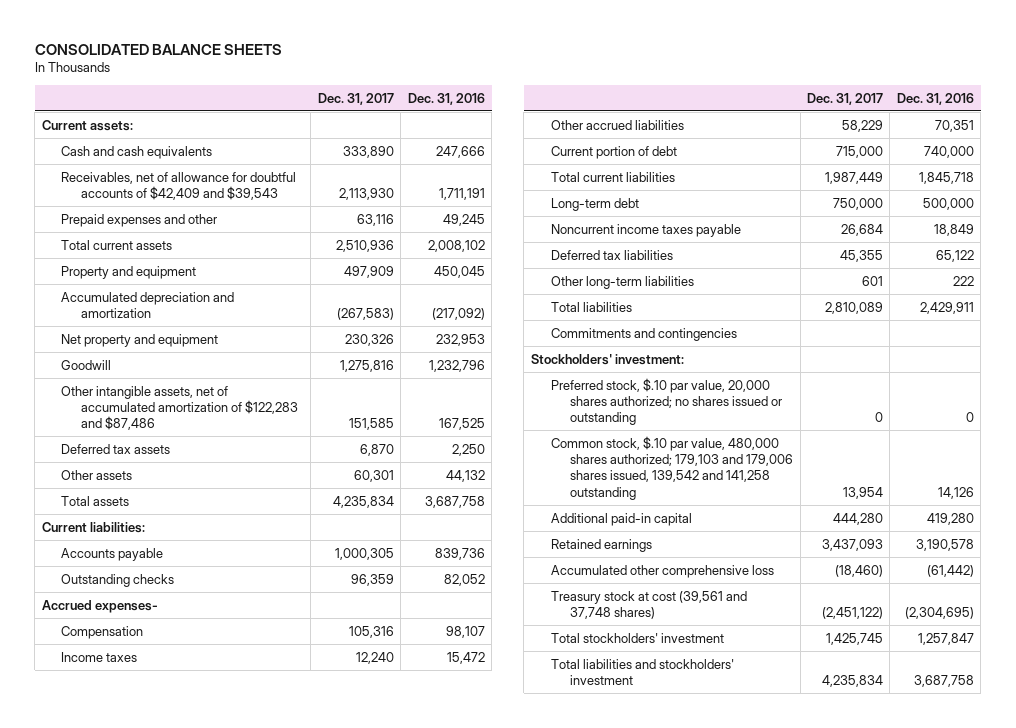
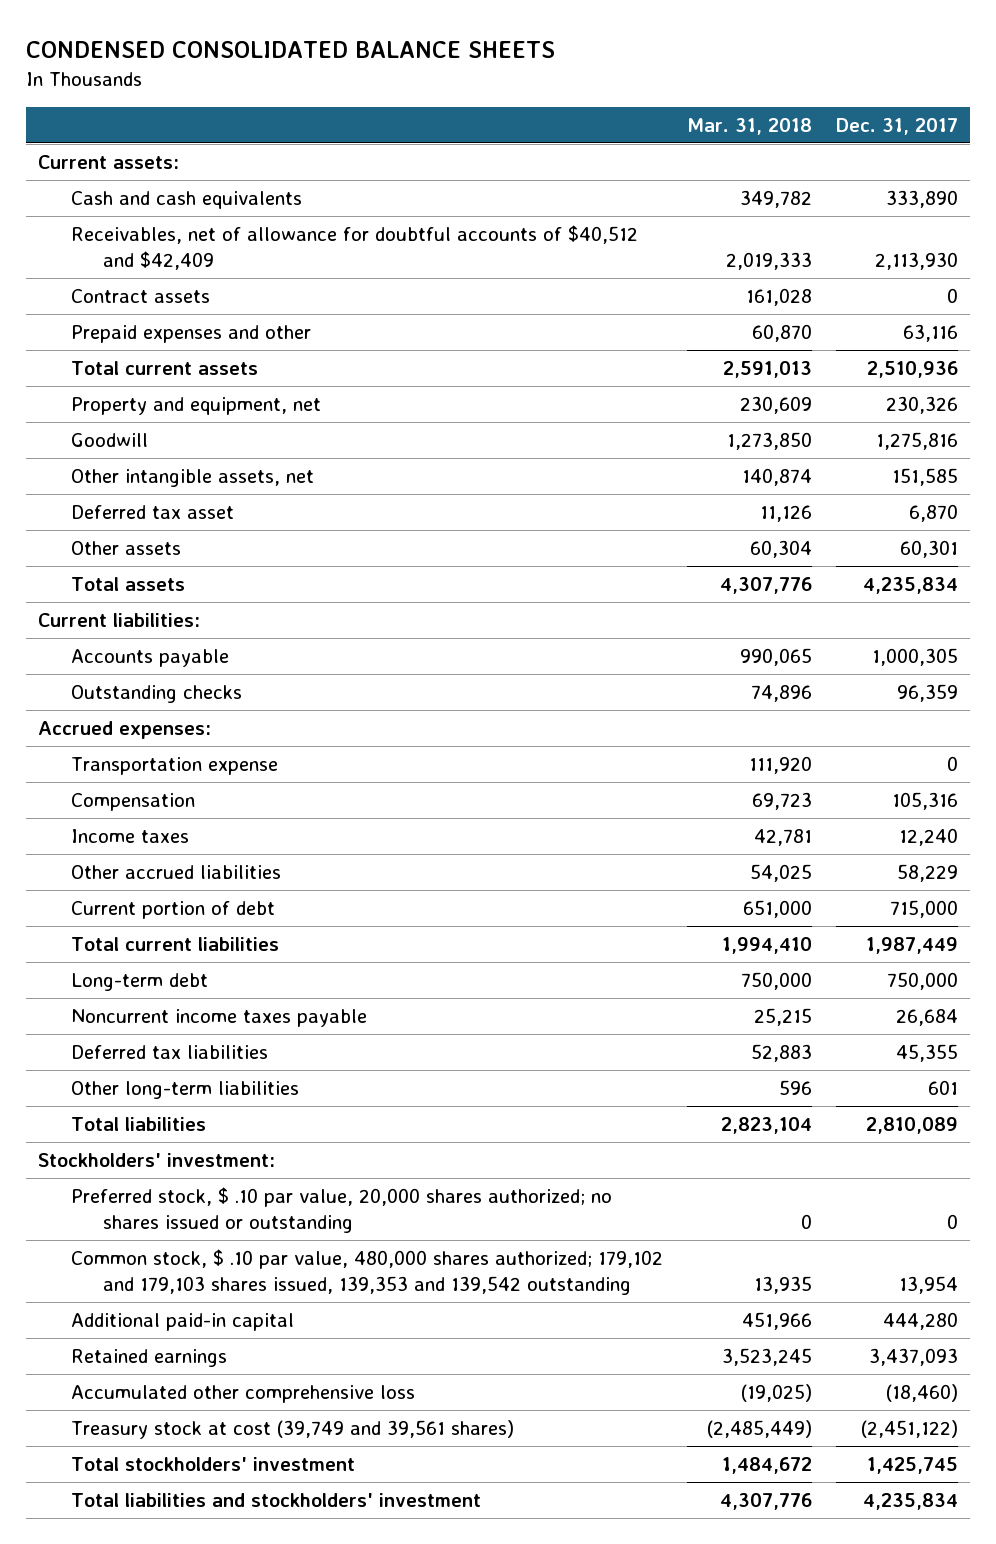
[34,43,282,55] CONSOLIDATED BALANCE SHEETS -> [26,41,556,59] CONDENSED CONSOLIDATED BALANCE SHEETS
[407,92,485,105] Dec. 31, 2016 -> none
none -> [686,117,812,135] Mar. 31, 2018
[61,171,297,200] Receivables, net of allowance for doubtful accounts of $42,409 and $39,543 -> [70,225,638,270] Receivables, net of allowance for doubtful accounts of $40,512 and $42,409
none -> [70,289,210,304] Contract assets
[61,265,197,279] Property and equipment -> none
[61,291,235,318] Accumulated depreciation and amortization -> none
[61,333,219,347] Net property and equipment -> [70,397,321,416] Property and equipment, net
[61,385,298,431] Other intangible assets, net of accumulated amortization of $122,283 and $87,486 -> [70,469,314,488] Other intangible assets, net
[61,443,171,454] Deferred tax assets -> [70,505,234,520] Deferred tax asset
[41,599,158,613] Accrued expenses- -> [38,721,212,740] Accrued expenses:
none -> [70,757,278,776] Transportation expense
[550,327,737,341] Commitments and contingencies -> none
[550,377,783,426] Preferred stock, $.10 par value, 20,000 shares authorized; no shares issued or outstanding -> [70,1187,612,1233] Preferred stock, $ .10 par value, 20,000 shares authorized; no shares issued or outstanding
[550,435,794,500] Common stock, $.10 par value, 480,000 shares authorized; 179,103 and 179,006 shares issued, 139,542 and 141,258 outstanding -> [70,1249,663,1295] Common stock, $ .10 par value, 480,000 shares authorized; 179,102 and 179,103 shares issued, 139,353 and 139,542 outstanding
[550,590,747,619] Treasury stock at cost (39,561 and 37,748 shares) -> [70,1420,514,1440] Treasury stock at cost (39,749 and 39,561 shares)

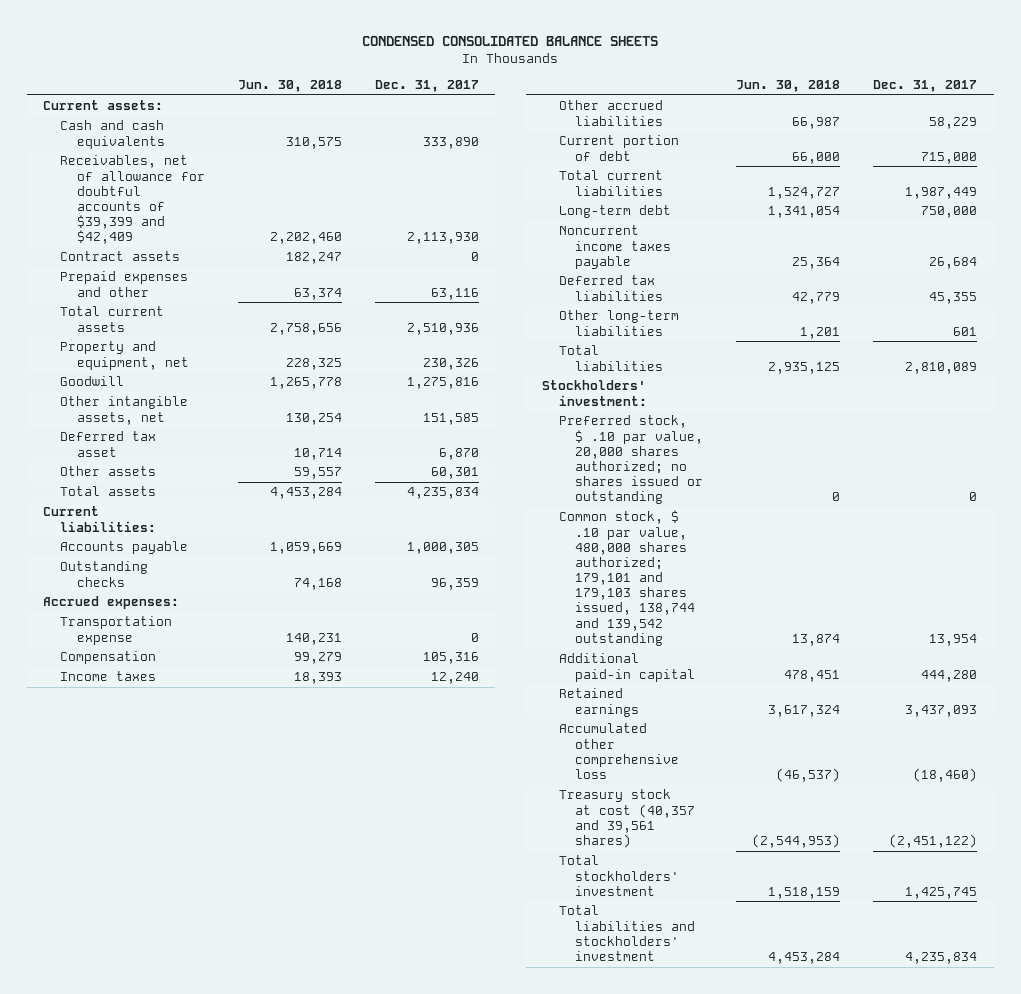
[686,117,812,135] Mar. 31, 2018 -> none
none -> [237,80,342,93] Jun. 30, 2018
[70,225,638,270] Receivables, net of allowance for doubtful accounts of $40,512 and $42,409 -> [60,155,205,245] Receivables, net of allowance for doubtful accounts of $39,399 and $42,409
[70,1249,663,1295] Common stock, $ .10 par value, 480,000 shares authorized; 179,102 and 179,103 shares issued, 139,353 and 139,542 outstanding -> [558,510,696,646] Common stock, $ .10 par value, 480,000 shares authorized; 179,101 and 179,103 shares issued, 138,744 and 139,542 outstanding
[70,1420,514,1440] Treasury stock at cost (39,749 and 39,561 shares) -> [558,789,696,848] Treasury stock at cost (40,357 and 39,561 shares)

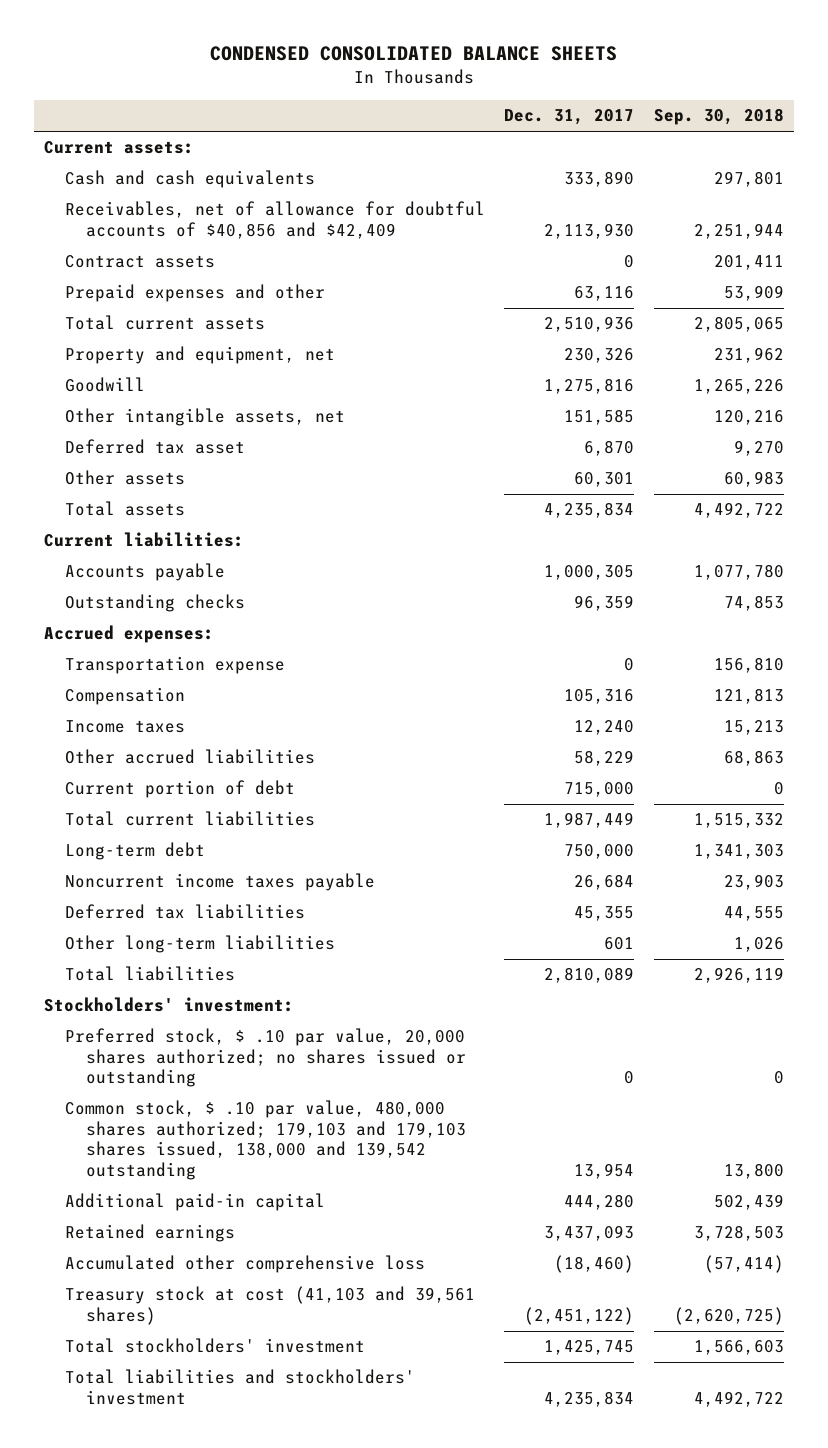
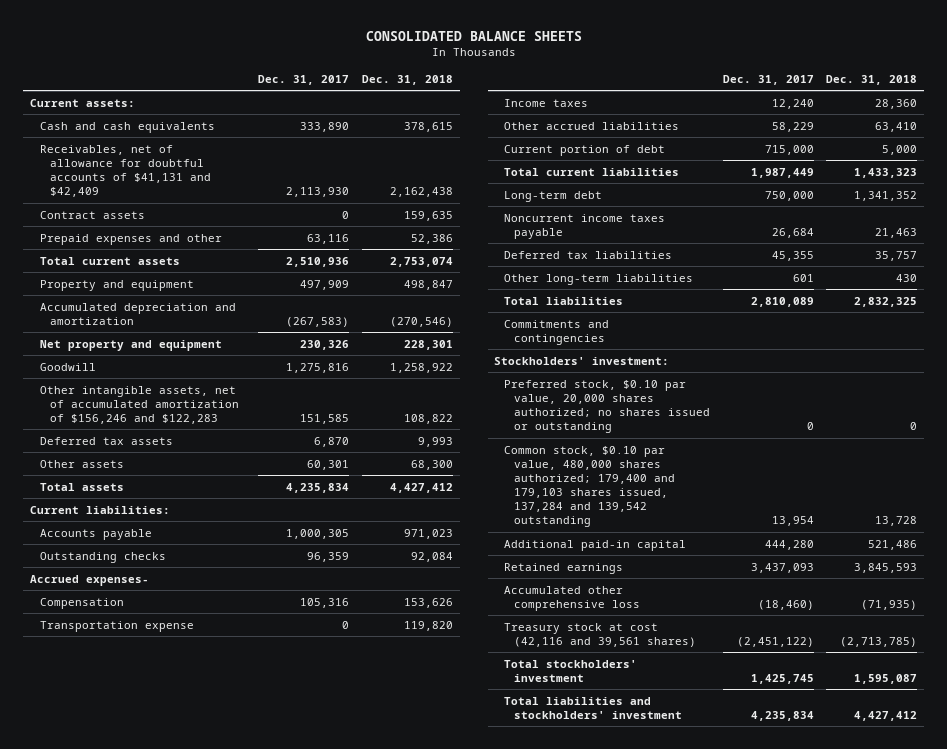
[209,46,617,62] CONDENSED CONSOLIDATED BALANCE SHEETS -> [365,30,582,41] CONSOLIDATED BALANCE SHEETS
[653,108,784,126] Sep. 30, 2018 -> none
none -> [362,74,454,85] Dec. 31, 2018
[65,201,486,239] Receivables, net of allowance for doubtful accounts of $40,856 and $42,409 -> [39,144,211,198] Receivables, net of allowance for doubtful accounts of $41,131 and $42,409
none -> [39,279,194,291] Property and equipment
none -> [39,302,236,325] Accumulated depreciation and amortization
[65,346,336,365] Property and equipment, net -> [39,339,222,351] Net property and equipment
[65,408,346,427] Other intangible assets, net -> [39,385,239,424] Other intangible assets, net of accumulated amortization of $156,246 and $122,283
[65,439,246,455] Deferred tax asset -> [39,436,173,445] Deferred tax assets
[44,625,215,644] Accrued expenses: -> [29,574,149,586] Accrued expenses-
[65,656,286,675] Transportation expense -> [39,620,194,632] Transportation expense
none -> [503,319,609,345] Commitments and contingencies
[65,1028,467,1088] Preferred stock, $ .10 par value, 20,000 shares authorized; no shares issued or outstanding -> [503,379,710,434] Preferred stock, $0.10 par value, 20,000 shares authorized; no shares issued or outstanding
[65,1100,467,1181] Common stock, $ .10 par value, 480,000 shares authorized; 179,103 and 179,103 shares issued, 138,000 and 139,542 outstanding -> [503,445,675,528] Common stock, $0.10 par value, 480,000 shares authorized; 179,400 and 179,103 shares issued, 137,284 and 139,542 outstanding
[65,1286,476,1325] Treasury stock at cost (41,103 and 39,561 shares) -> [503,622,696,647] Treasury stock at cost (42,116 and 39,561 shares)

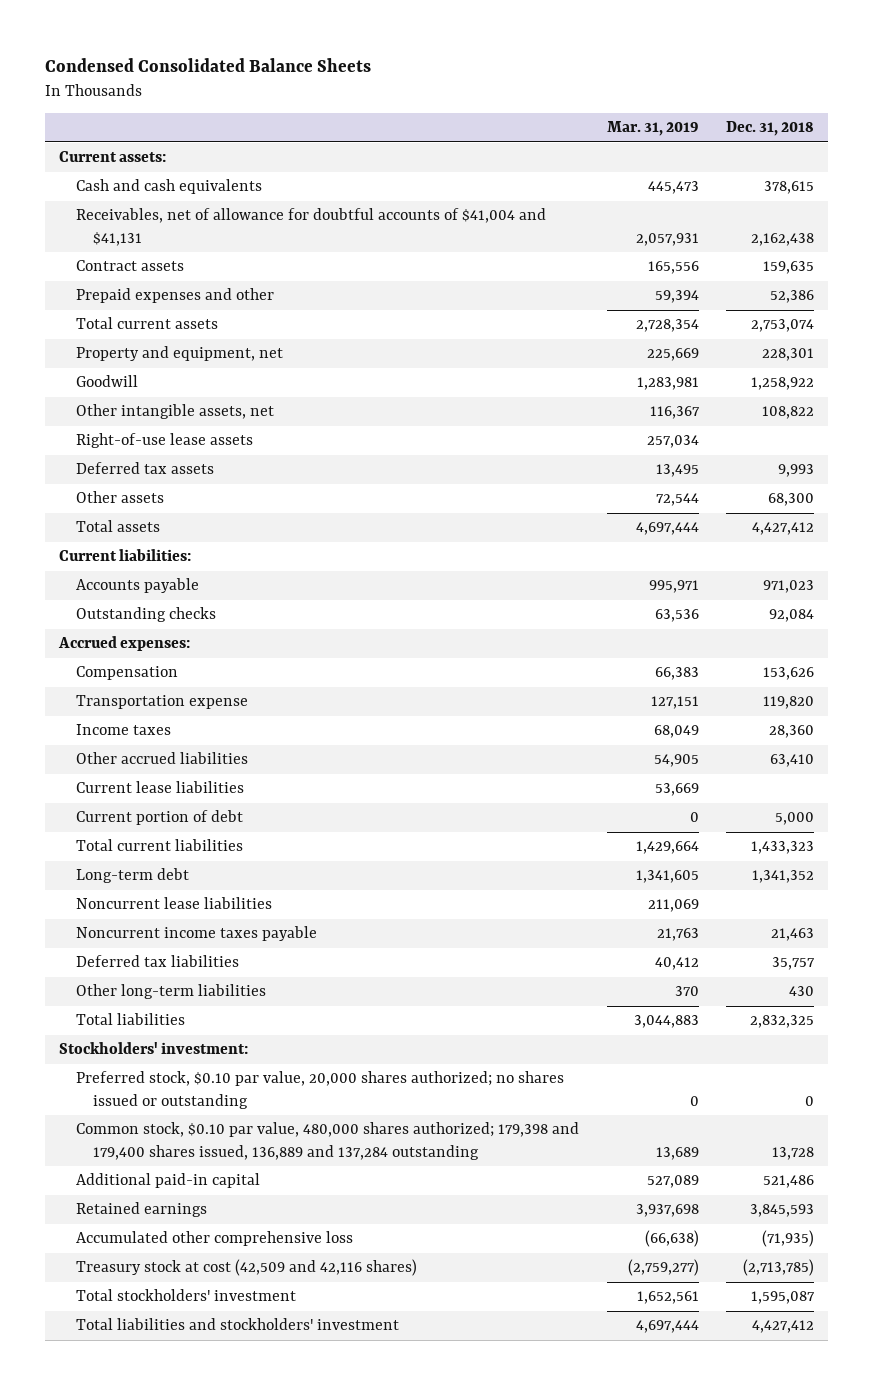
[365,30,582,41] CONSOLIDATED BALANCE SHEETS -> [45,58,372,73] Condensed Consolidated Balance Sheets
[258,74,350,85] Dec. 31, 2017 -> none
none -> [606,121,699,137] Mar. 31, 2019
[39,144,211,198] Receivables, net of allowance for doubtful accounts of $41,131 and $42,409 -> [76,208,547,246] Receivables, net of allowance for doubtful accounts of $41,004 and $41,131
[39,279,194,291] Property and equipment -> none
[39,302,236,325] Accumulated depreciation and amortization -> none
[39,339,222,351] Net property and equipment -> [76,346,284,362] Property and equipment, net
[39,385,239,424] Other intangible assets, net of accumulated amortization of $156,246 and $122,283 -> [76,404,275,420] Other intangible assets, net
none -> [76,433,254,449] Right-of-use lease assets
[29,574,149,586] Accrued expenses- -> [58,636,191,652] Accrued expenses:
none -> [76,781,245,794] Current lease liabilities
none -> [76,897,273,910] Noncurrent lease liabilities
[503,319,609,345] Commitments and contingencies -> none
[503,445,675,528] Common stock, $0.10 par value, 480,000 shares authorized; 179,400 and 179,103 shares issued, 137,284 and 139,542 outstanding -> [76,1122,580,1160] Common stock, $0.10 par value, 480,000 shares authorized; 179,398 and 179,400 shares issued, 136,889 and 137,284 outstanding
[503,622,696,647] Treasury stock at cost (42,116 and 39,561 shares) -> [76,1259,418,1277] Treasury stock at cost (42,509 and 42,116 shares)

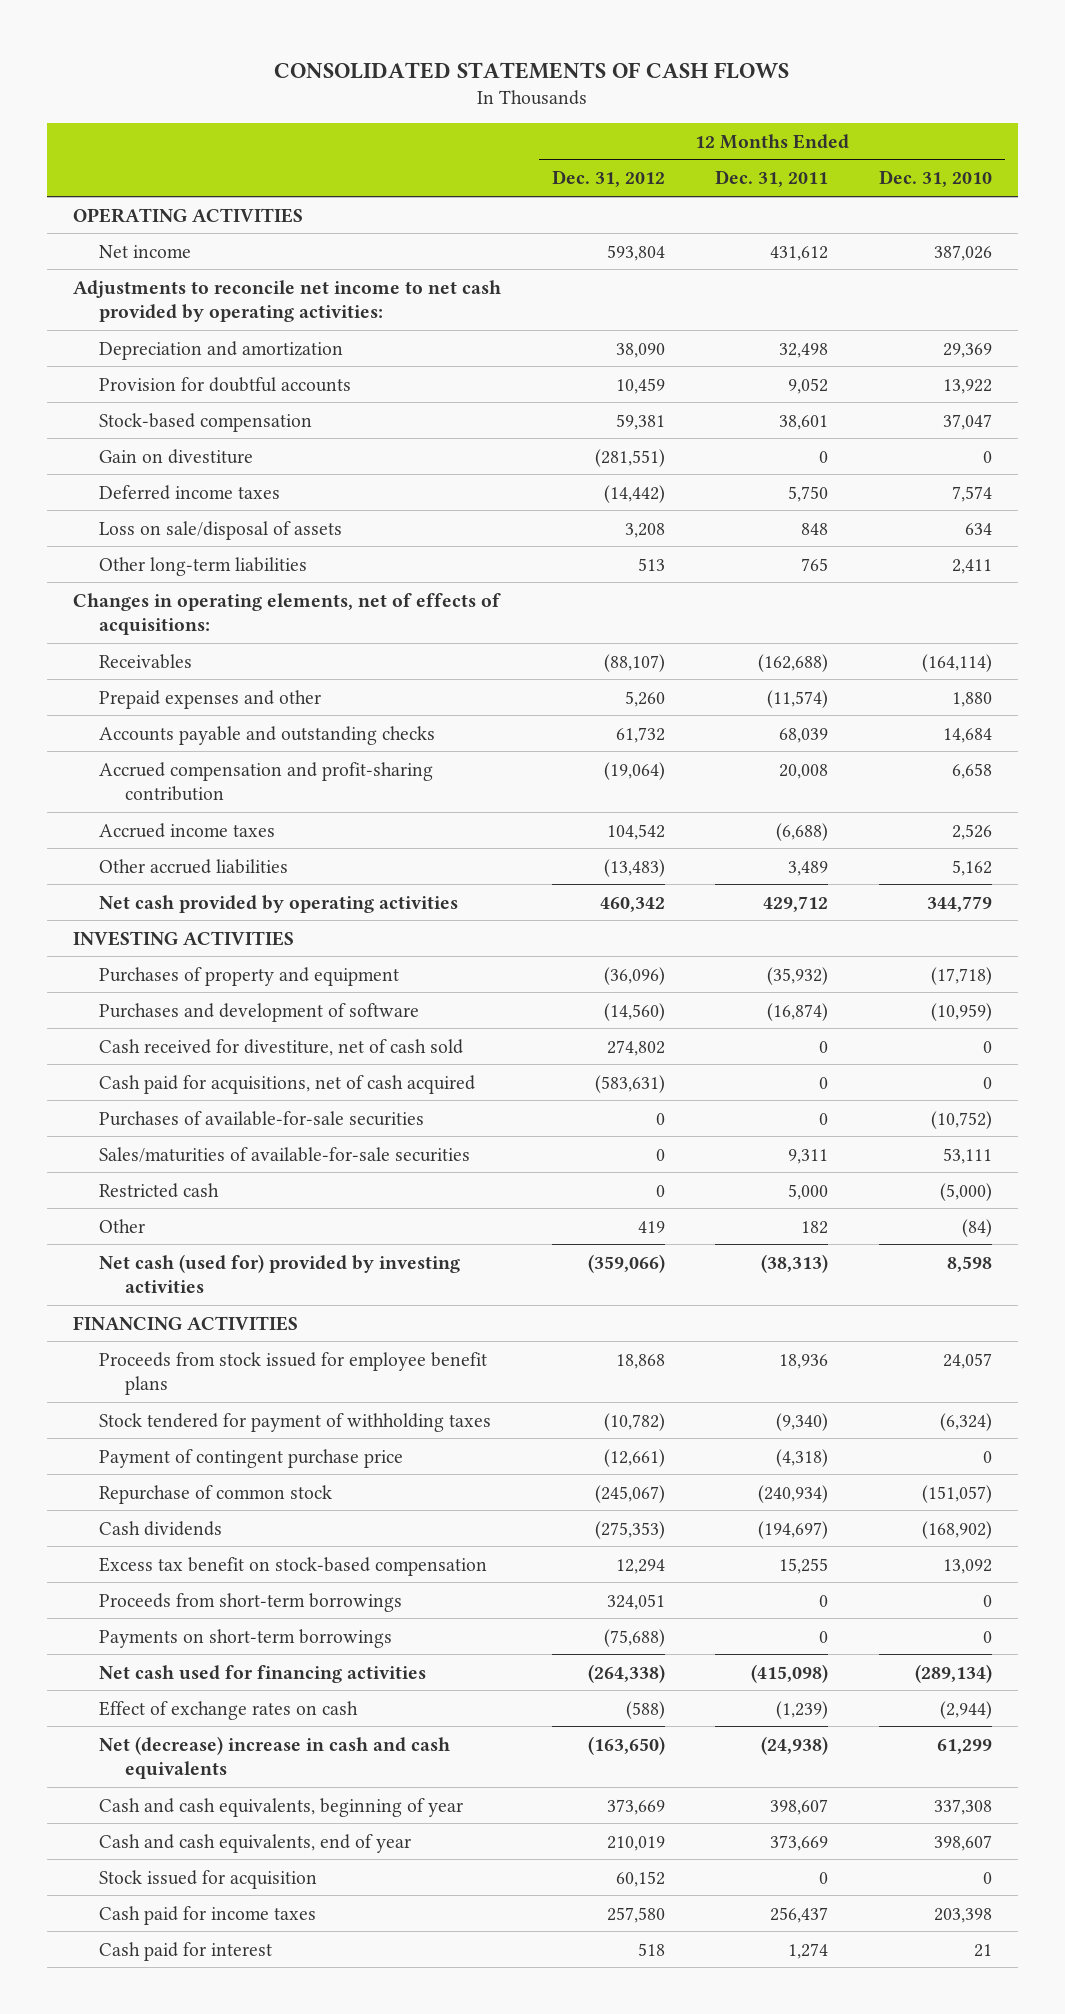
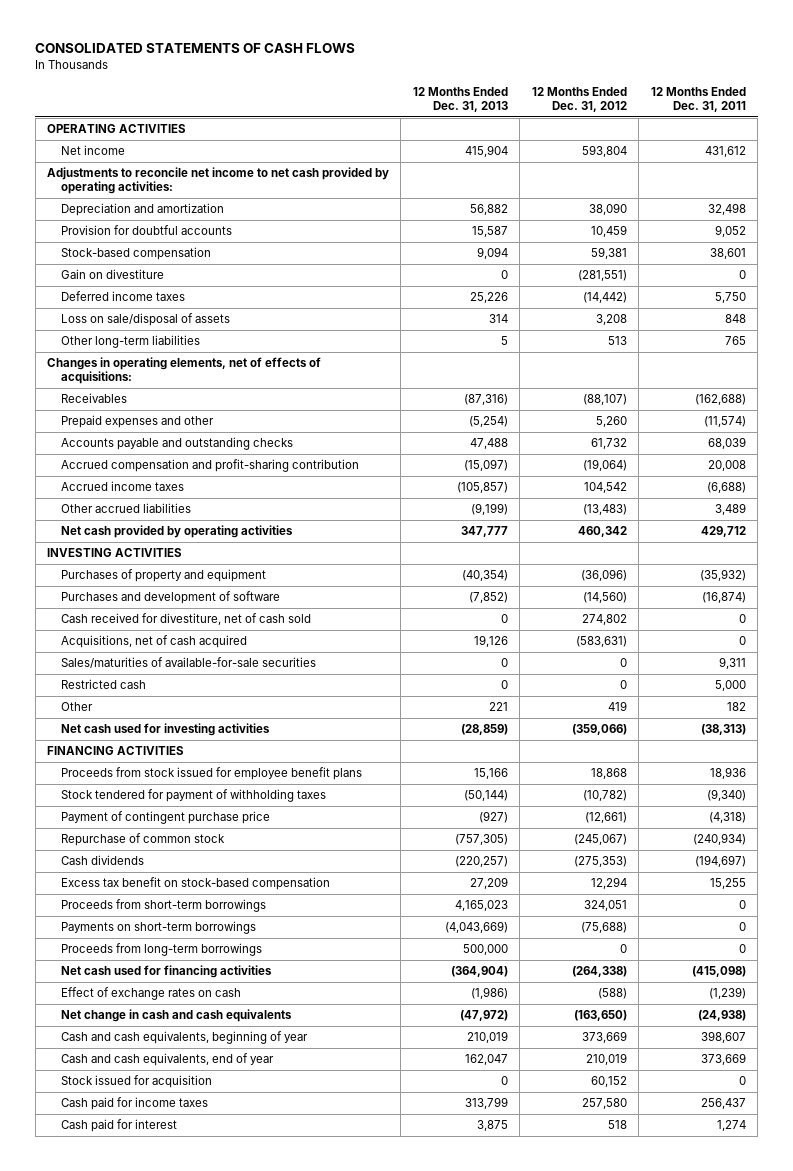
[879,170,993,188] Dec. 31, 2010 -> none
none -> [412,86,508,113] 12 Months Ended Dec. 31, 2013
[98,1110,424,1126] Purchases of available-for-sale securities -> none
[98,1074,475,1094] Cash paid for acquisitions, net of cash acquired -> [60,635,247,649] Acquisitions, net of cash acquired
[98,1253,460,1293] Net cash (used for) provided by investing activities -> [60,723,270,737] Net cash used for investing activities
none -> [60,943,262,957] Proceeds from long-term borrowings
[98,1735,450,1779] Net (decrease) increase in cash and cash equivalents -> [60,1009,292,1023] Net change in cash and cash equivalents

